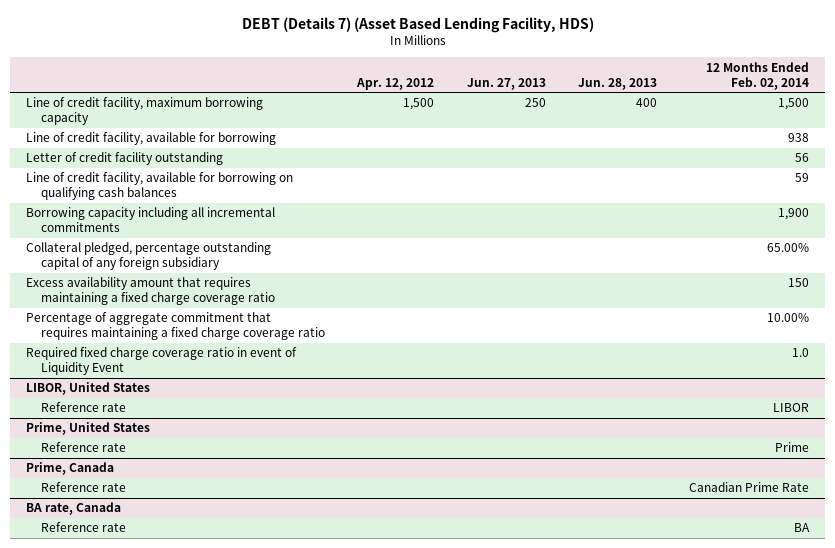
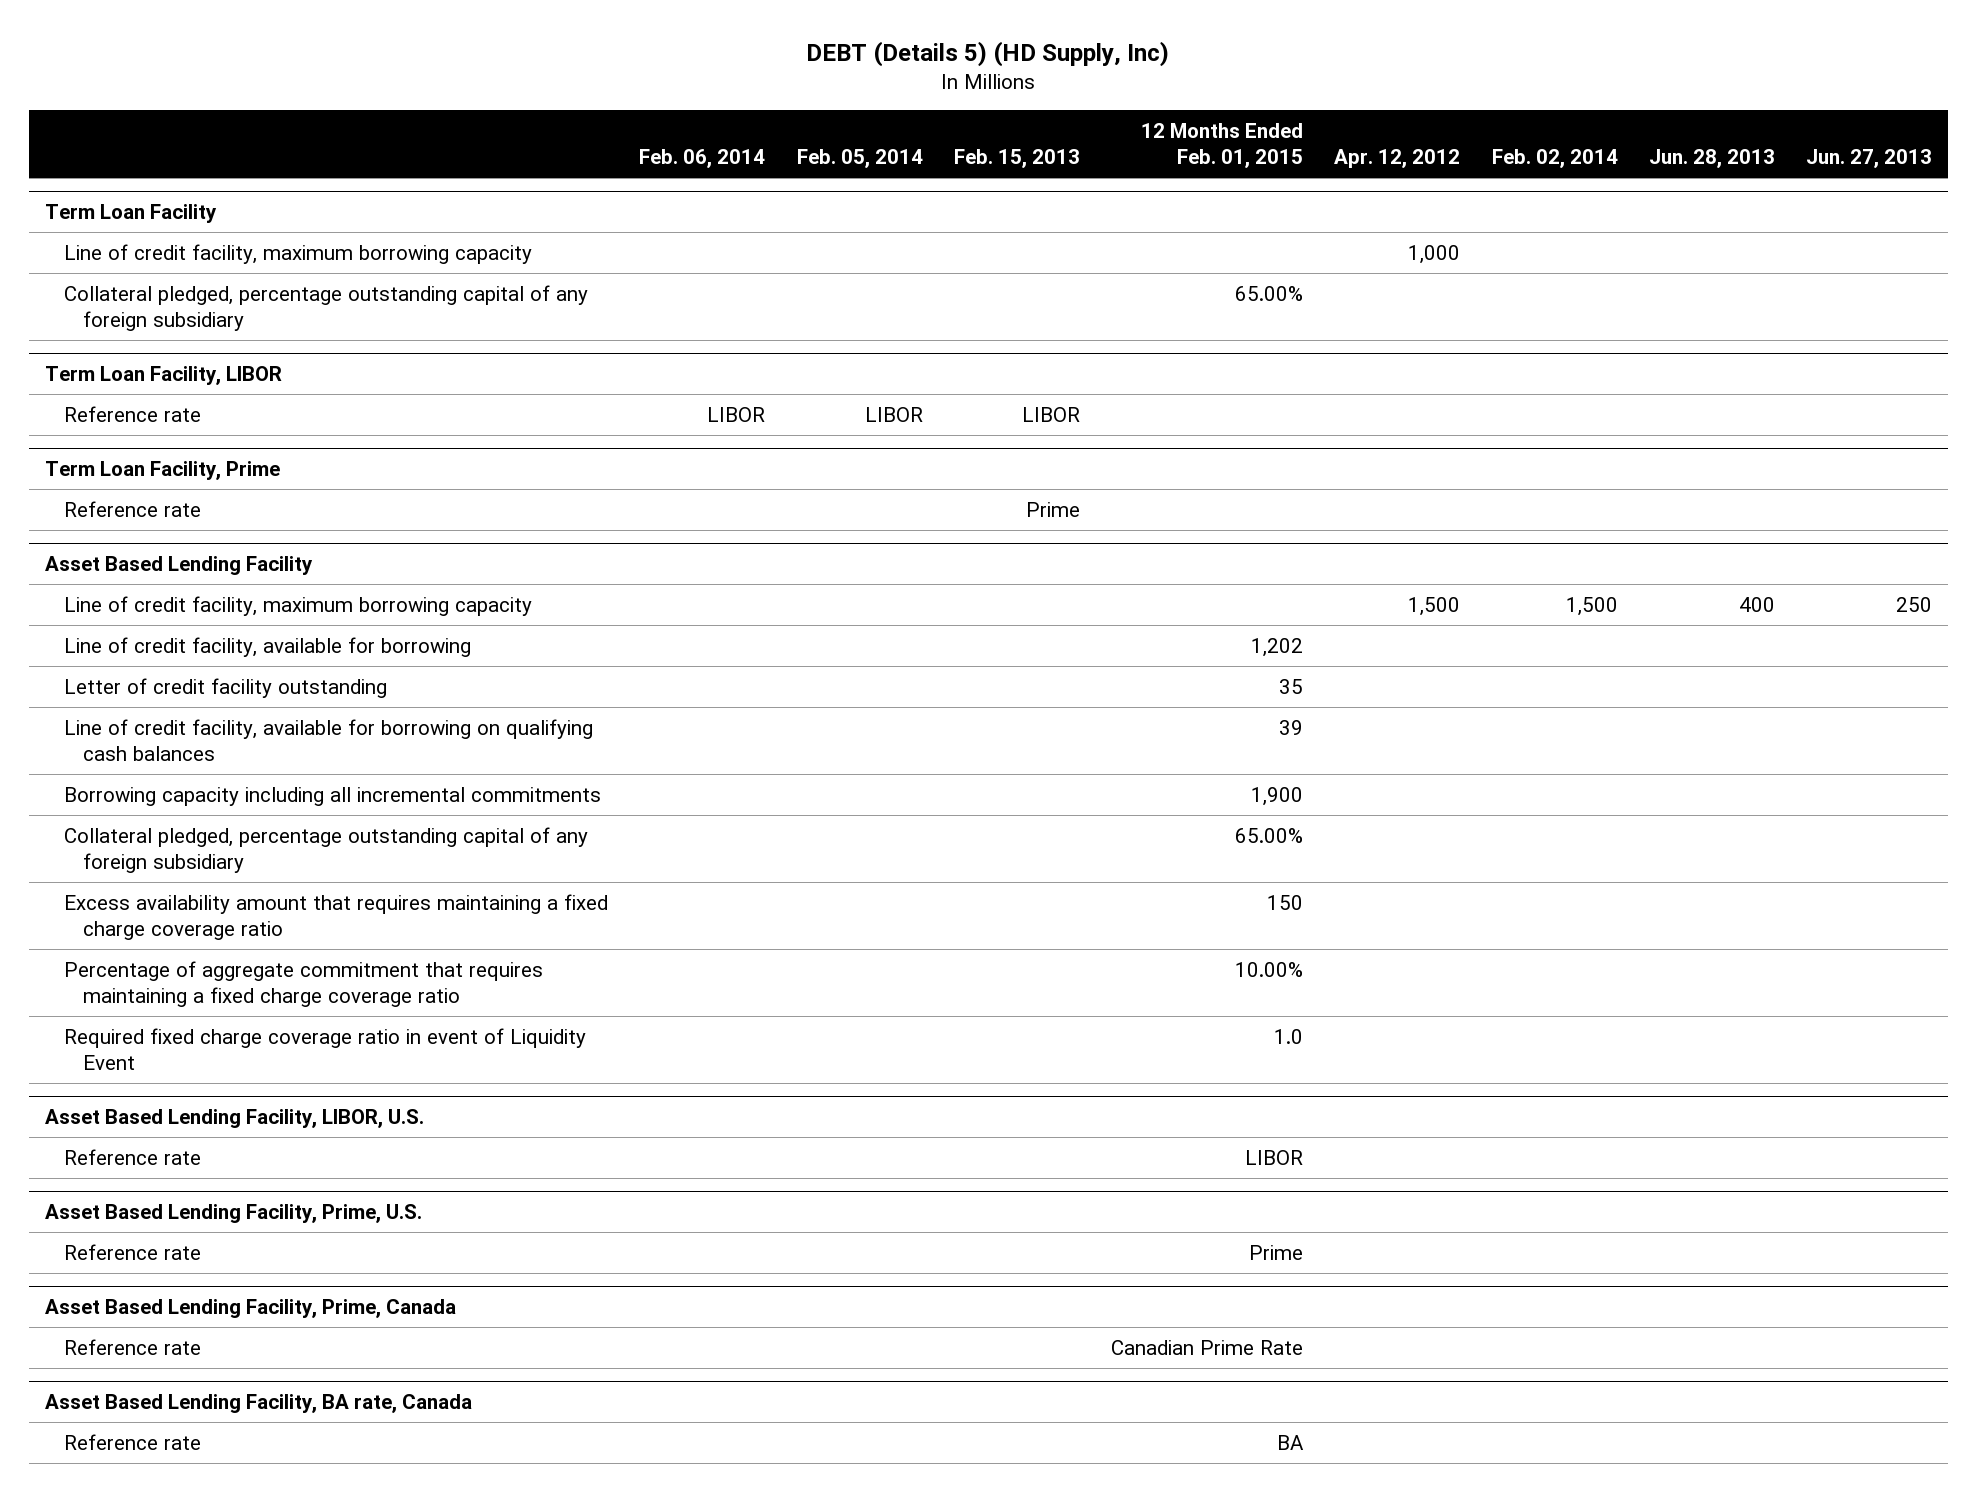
[241,16,594,33] DEBT (Details 7) (Asset Based Lending Facility, HDS) -> [806,41,1170,68] DEBT (Details 5) (HD Supply, Inc)
[705,61,809,90] 12 Months Ended Feb. 02, 2014 -> none
none -> [639,149,766,169] Feb. 06, 2014
none -> [796,149,923,169] Feb. 05, 2014
none -> [953,149,1080,169] Feb. 15, 2013
none -> [1141,122,1304,169] 12 Months Ended Feb. 01, 2015
none -> [1491,149,1618,169] Feb. 02, 2014
none -> [44,203,217,223] Term Loan Facility
none -> [64,243,533,264] Line of credit facility, maximum borrowing capacity
none -> [64,284,589,332] Collateral pledged, percentage outstanding capital of any foreign subsidiary
none -> [44,365,282,385] Term Loan Facility, LIBOR
none -> [64,405,202,422] Reference rate
none -> [44,460,280,480] Term Loan Facility, Prime
none -> [64,500,202,517] Reference rate
none -> [44,555,313,575] Asset Based Lending Facility
[26,382,151,396] LIBOR, United States -> none
[41,402,127,413] Reference rate -> none
[26,422,151,436] Prime, United States -> none
[41,442,127,453] Reference rate -> none
none -> [44,1108,424,1128] Asset Based Lending Facility, LIBOR, U.S.
none -> [64,1148,202,1165] Reference rate
none -> [44,1203,422,1223] Asset Based Lending Facility, Prime, U.S.
none -> [64,1243,202,1260] Reference rate
[26,462,115,476] Prime, Canada -> [44,1298,456,1318] Asset Based Lending Facility, Prime, Canada
[26,502,122,516] BA rate, Canada -> [44,1393,472,1413] Asset Based Lending Facility, BA rate, Canada

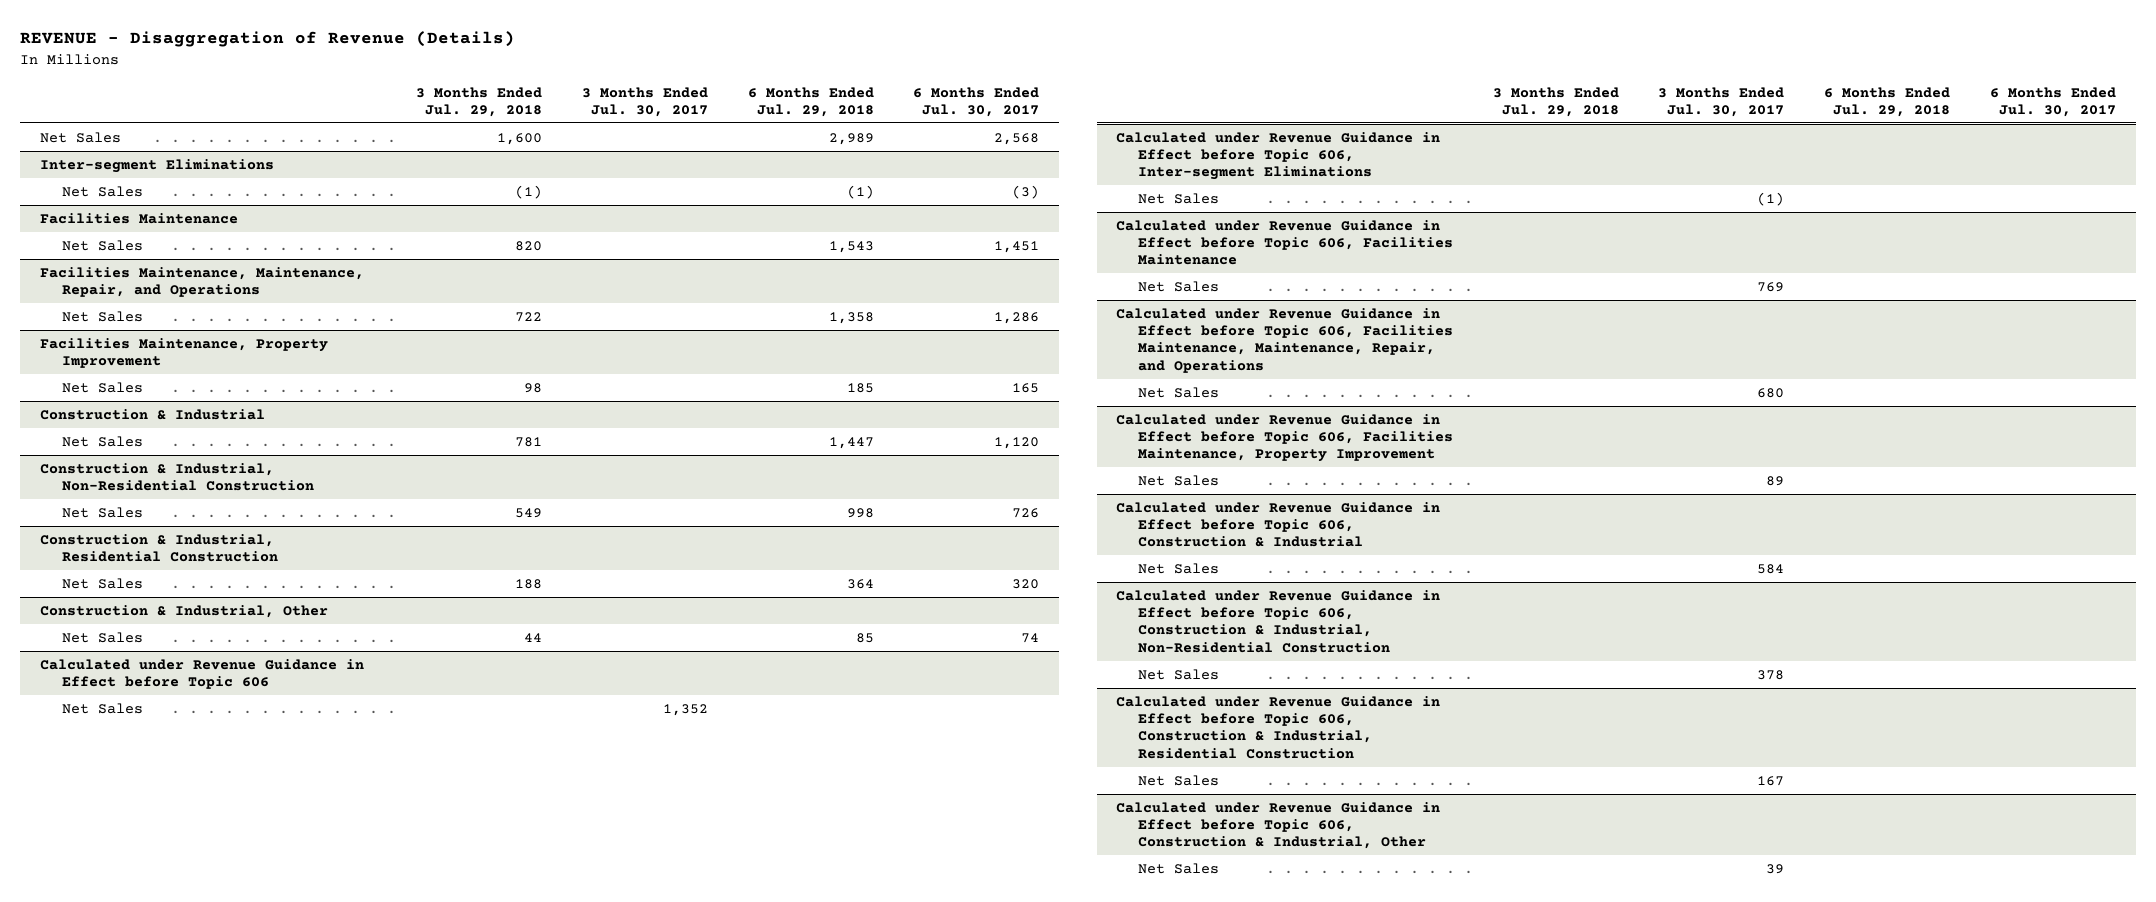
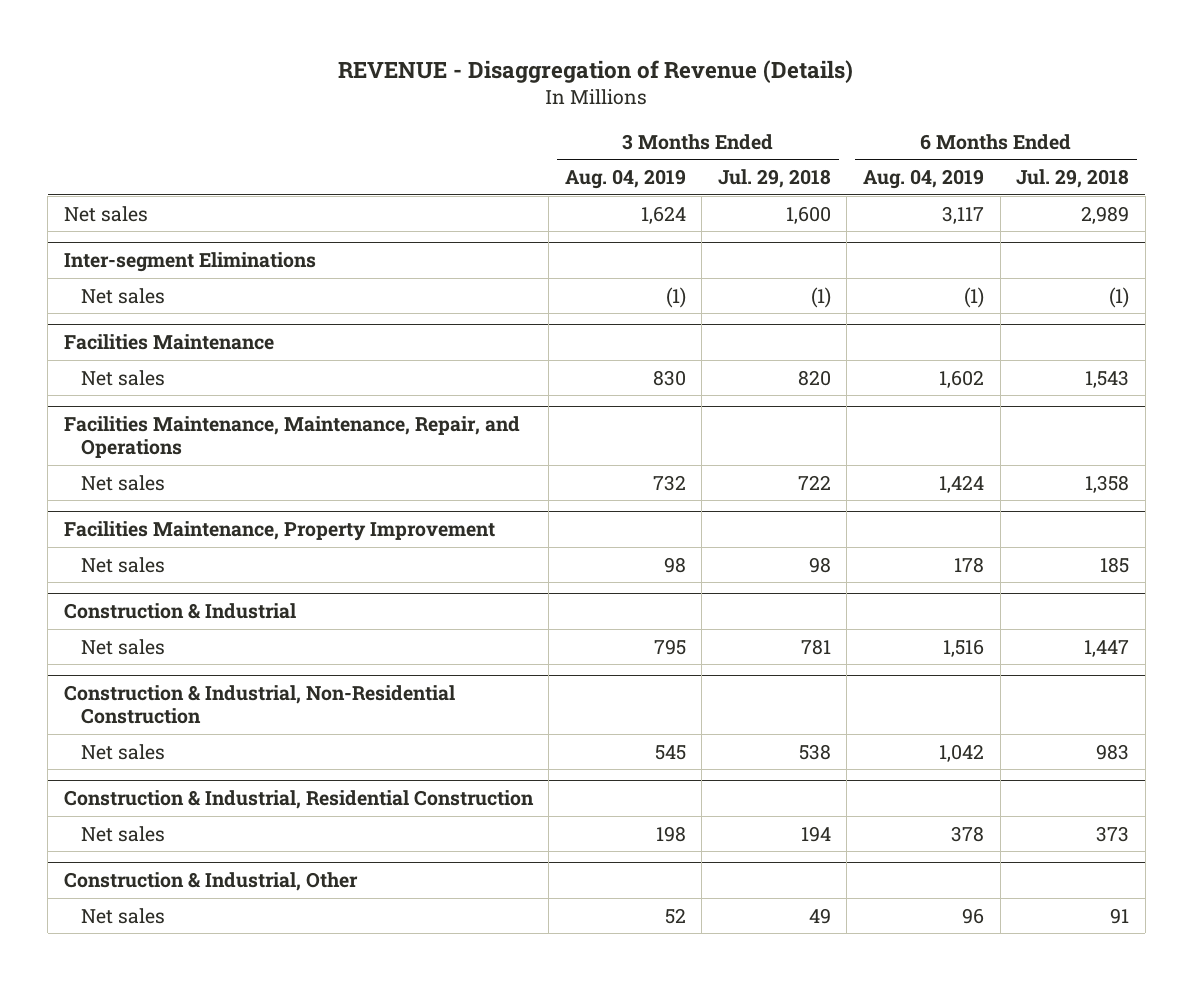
[581,86,708,117] 3 Months Ended Jul. 30, 2017 -> none
[913,86,1040,117] 6 Months Ended Jul. 30, 2017 -> none
none -> [564,168,686,189] Aug. 04, 2019
none -> [863,168,985,189] Aug. 04, 2019
[39,131,121,143] Net Sales -> [63,205,148,222] Net sales
[61,185,143,197] Net Sales -> [81,287,166,304] Net sales
[61,239,143,251] Net Sales -> [81,369,166,386] Net sales
[61,310,143,322] Net Sales -> [81,474,166,491] Net sales
[61,381,143,393] Net Sales -> [81,556,166,573] Net sales
[61,435,143,447] Net Sales -> [81,638,166,655] Net sales
[61,506,143,518] Net Sales -> [81,743,166,760] Net sales
[515,507,543,518] 549 -> [798,743,831,760] 538
[846,507,874,518] 998 -> [1096,743,1130,760] 983
[61,577,143,589] Net Sales -> [81,825,166,842] Net sales
[515,578,543,589] 188 -> [800,825,831,842] 194
[846,578,874,589] 364 -> [1096,825,1130,842] 373
[39,658,364,690] Calculated under Revenue Guidance in Effect before Topic 606 -> none
[61,702,143,714] Net Sales -> none
[1116,131,1441,181] Calculated under Revenue Guidance in Effect before Topic 606, Inter-segment Eliminations -> none
[1138,192,1220,204] Net Sales -> none
[1116,219,1454,266] Calculated under Revenue Guidance in Effect before Topic 606, Facilities Maintenance -> none
[1138,280,1220,292] Net Sales -> none
[1116,307,1454,373] Calculated under Revenue Guidance in Effect before Topic 606, Facilities Maintenance, Maintenance, Repair, and Operations -> none
[1138,386,1220,398] Net Sales -> none
[1116,413,1454,463] Calculated under Revenue Guidance in Effect before Topic 606, Facilities Maintenance, Property Improvement -> none
[1138,474,1220,486] Net Sales -> none
[1116,501,1441,548] Calculated under Revenue Guidance in Effect before Topic 606, Construction & Industrial -> none
[1138,562,1220,574] Net Sales -> none
[1116,589,1441,653] Calculated under Revenue Guidance in Effect before Topic 606, Construction & Industrial, Non-Residential Construction -> none
[1138,668,1220,680] Net Sales -> none
[1116,695,1441,759] Calculated under Revenue Guidance in Effect before Topic 606, Construction & Industrial, Residential Construction -> none
[1138,774,1220,786] Net Sales -> none
[1116,801,1441,850] Calculated under Revenue Guidance in Effect before Topic 606, Construction & Industrial, Other -> none
[1138,862,1220,874] Net Sales -> none
[61,631,143,643] Net Sales -> [81,907,166,924] Net sales
[524,632,543,642] 44 -> [808,907,831,924] 49
[855,632,874,643] 85 -> [1110,907,1130,924] 91

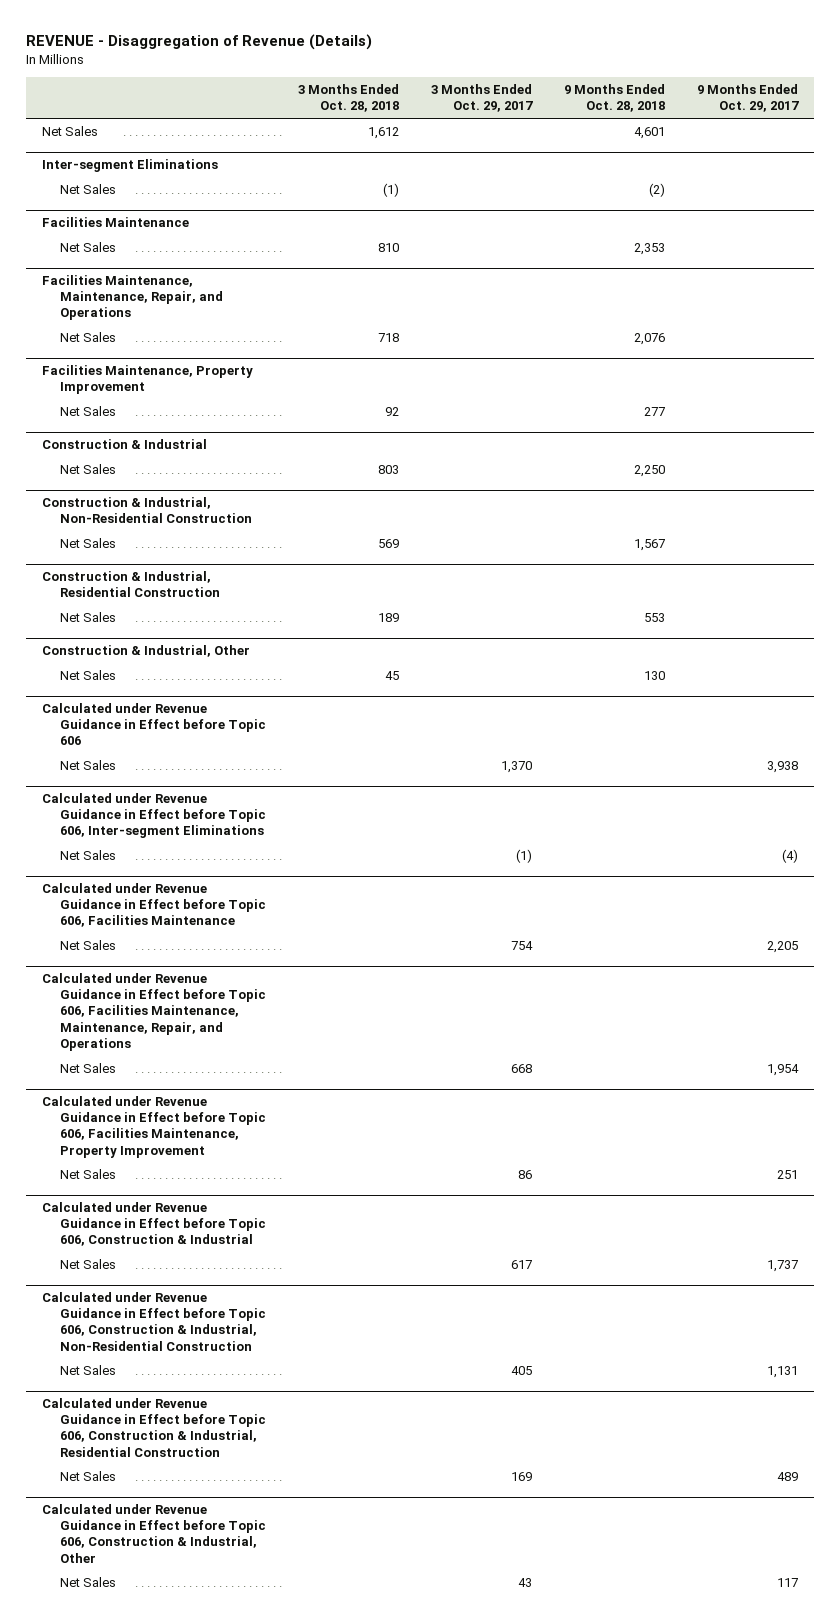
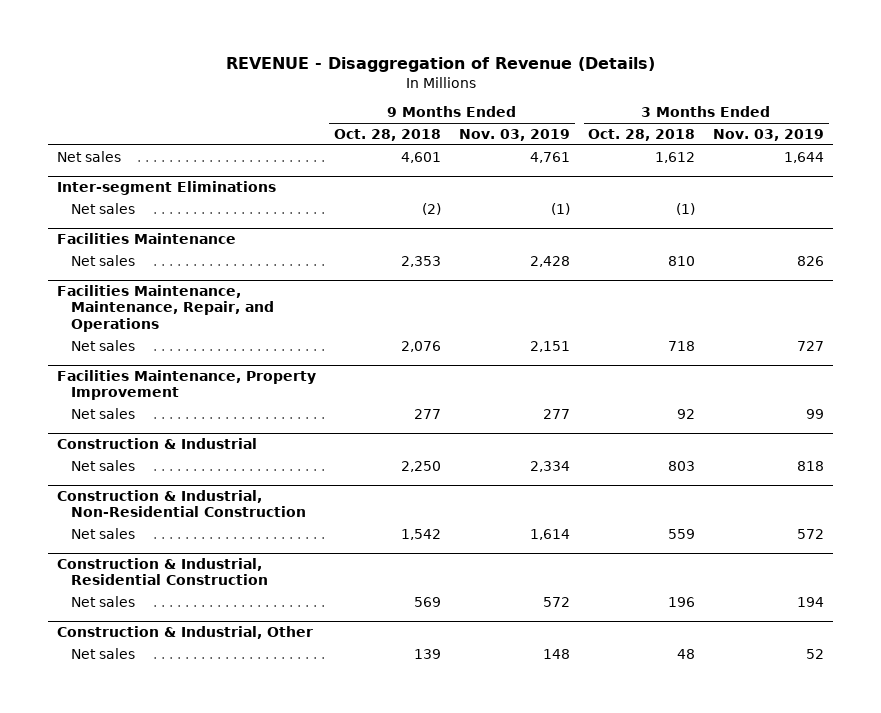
[430,84,533,113] 3 Months Ended Oct. 29, 2017 -> none
[696,84,799,113] 9 Months Ended Oct. 29, 2017 -> none
none -> [459,128,571,141] Nov. 03, 2019
none -> [713,128,825,141] Nov. 03, 2019
[42,126,99,137] Net Sales -> [56,150,121,162] Net sales
[60,184,117,195] Net Sales -> [70,202,135,214] Net sales
[60,242,117,253] Net Sales -> [70,254,135,266] Net sales
[60,332,117,343] Net Sales -> [70,339,135,351] Net sales
[60,406,117,417] Net Sales -> [70,407,135,419] Net sales
[60,464,117,475] Net Sales -> [70,459,135,471] Net sales
[60,538,117,549] Net Sales -> [70,527,135,539] Net sales
[378,539,400,549] 569 -> [668,528,696,539] 559
[633,539,665,552] 1,567 -> [400,528,441,540] 1,542
[60,612,117,623] Net Sales -> [70,595,135,607] Net sales
[378,613,400,623] 189 -> [668,596,696,607] 196
[643,613,665,623] 553 -> [413,596,441,607] 569
[42,703,267,746] Calculated under Revenue Guidance in Effect before Topic 606 -> none
[60,760,117,771] Net Sales -> none
[42,793,267,839] Calculated under Revenue Guidance in Effect before Topic 606, Inter-segment Eliminations -> none
[60,850,117,861] Net Sales -> none
[42,883,267,928] Calculated under Revenue Guidance in Effect before Topic 606, Facilities Maintenance -> none
[60,940,117,951] Net Sales -> none
[42,973,267,1051] Calculated under Revenue Guidance in Effect before Topic 606, Facilities Maintenance, Maintenance, Repair, and Operations -> none
[60,1063,117,1074] Net Sales -> none
[42,1096,267,1158] Calculated under Revenue Guidance in Effect before Topic 606, Facilities Maintenance, Property Improvement -> none
[60,1169,117,1180] Net Sales -> none
[42,1202,267,1247] Calculated under Revenue Guidance in Effect before Topic 606, Construction & Industrial -> none
[60,1259,117,1270] Net Sales -> none
[42,1292,267,1351] Calculated under Revenue Guidance in Effect before Topic 606, Construction & Industrial, Non-Residential Construction -> none
[60,1365,117,1376] Net Sales -> none
[42,1398,267,1457] Calculated under Revenue Guidance in Effect before Topic 606, Construction & Industrial, Residential Construction -> none
[60,1471,117,1482] Net Sales -> none
[42,1504,267,1563] Calculated under Revenue Guidance in Effect before Topic 606, Construction & Industrial, Other -> none
[60,1577,117,1588] Net Sales -> none
[60,670,117,681] Net Sales -> [70,647,135,659] Net sales
[385,671,400,681] 45 -> [677,648,696,659] 48
[643,671,665,681] 130 -> [413,648,441,659] 139

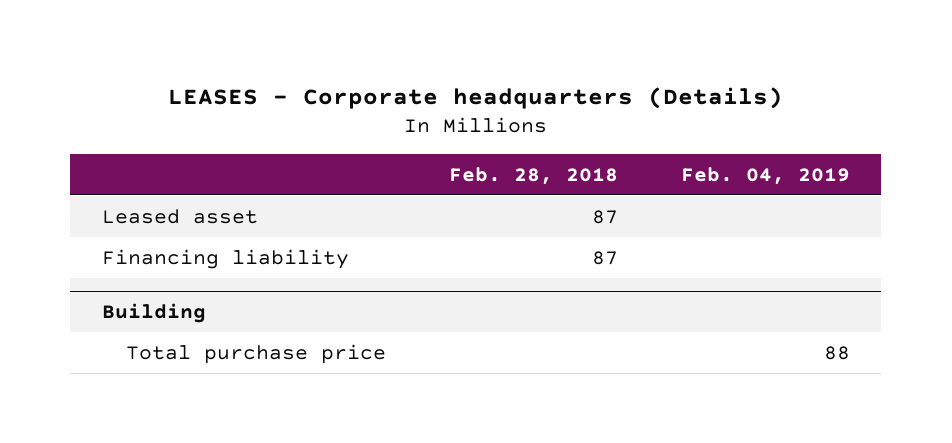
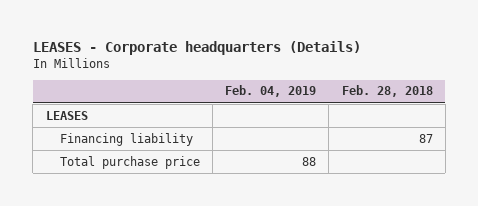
[101,208,258,224] Leased asset -> none
none -> [45,110,88,120] LEASES
[101,303,206,324] Building -> none
[126,343,387,364] Total purchase price -> none
none -> [59,155,200,169] Total purchase price

